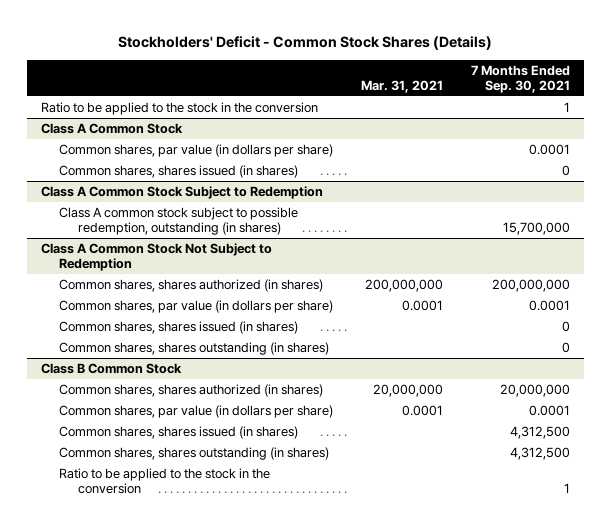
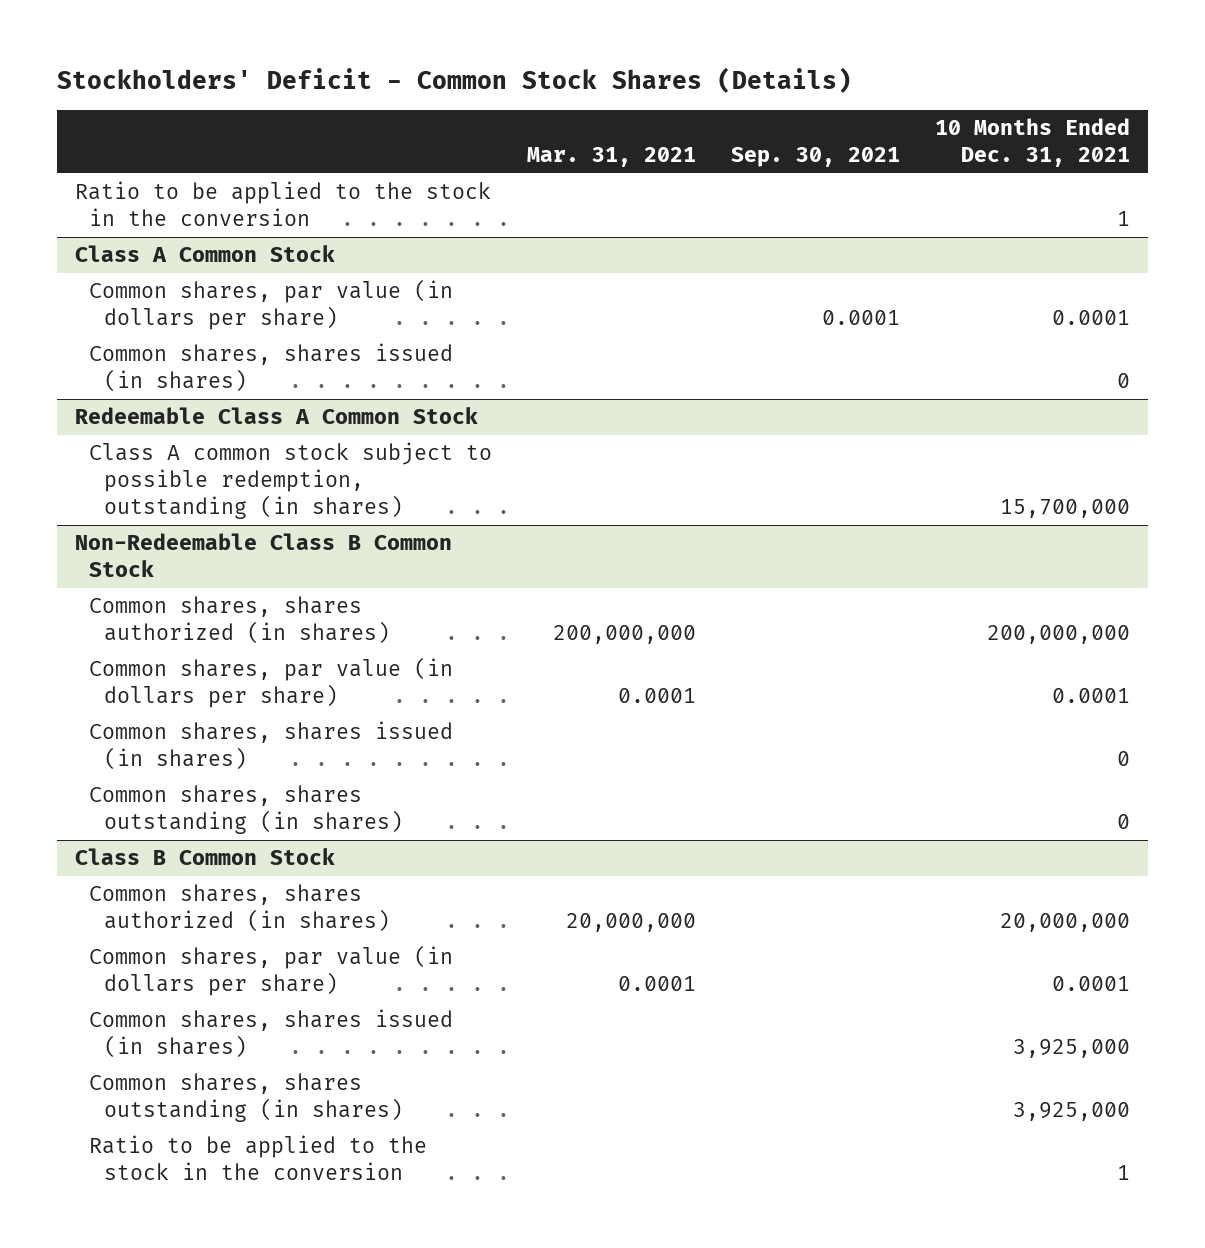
[470,64,570,93] 7 Months Ended Sep. 30, 2021 -> none
none -> [731,147,901,168] Sep. 30, 2021
none -> [935,118,1131,168] 10 Months Ended Dec. 31, 2021
[40,186,323,200] Class A Common Stock Subject to Redemption -> [74,407,478,425] Redeemable Class A Common Stock
[40,243,272,272] Class A Common Stock Not Subject to Redemption -> [74,533,452,578] Non-Redeemable Class B Common Stock

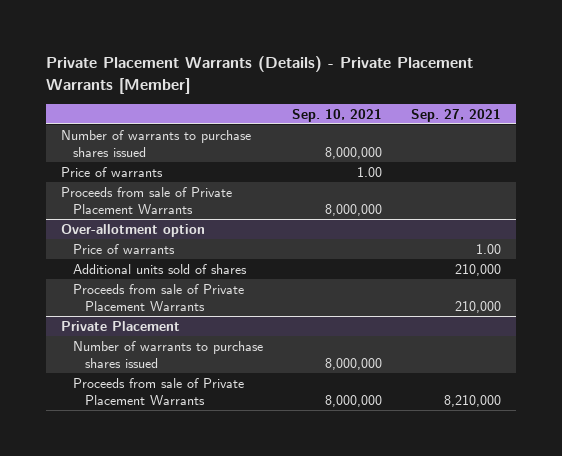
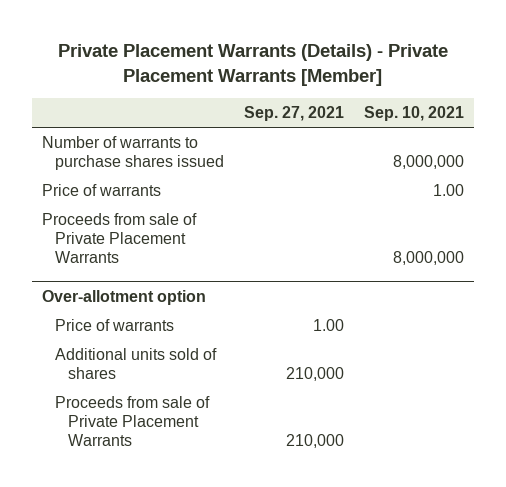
[60,321,180,332] Private Placement -> none
[72,341,263,368] Number of warrants to purchase shares issued -> none
[72,378,244,405] Proceeds from sale of Private Placement Warrants -> none

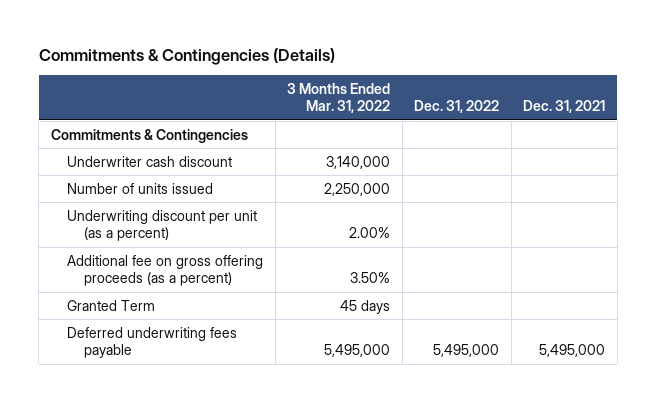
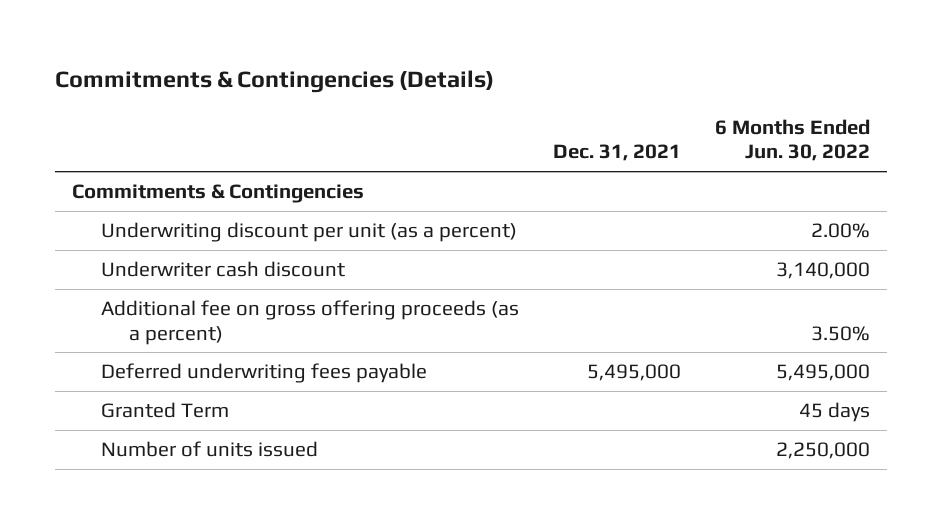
[287,82,391,114] 3 Months Ended Mar. 31, 2022 -> none
[414,100,500,114] Dec. 31, 2022 -> none
none -> [714,118,870,162] 6 Months Ended Jun. 30, 2022
[67,155,233,167] Underwriter cash discount -> [100,261,345,278] Underwriter cash discount
[67,299,156,311] Granted Term -> [100,402,229,419] Granted Term
[67,182,214,194] Number of units issued -> [100,441,318,458] Number of units issued

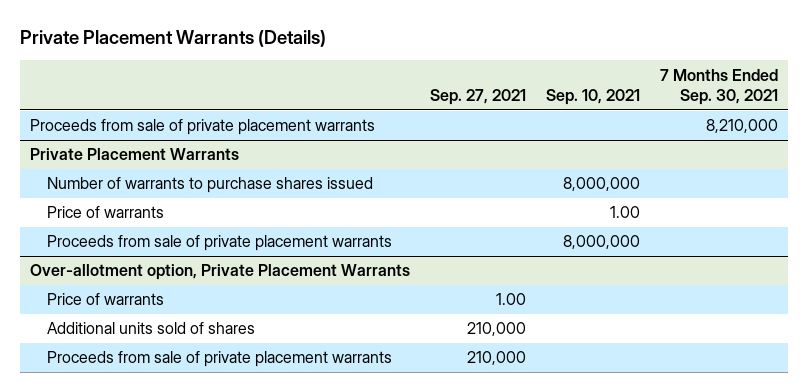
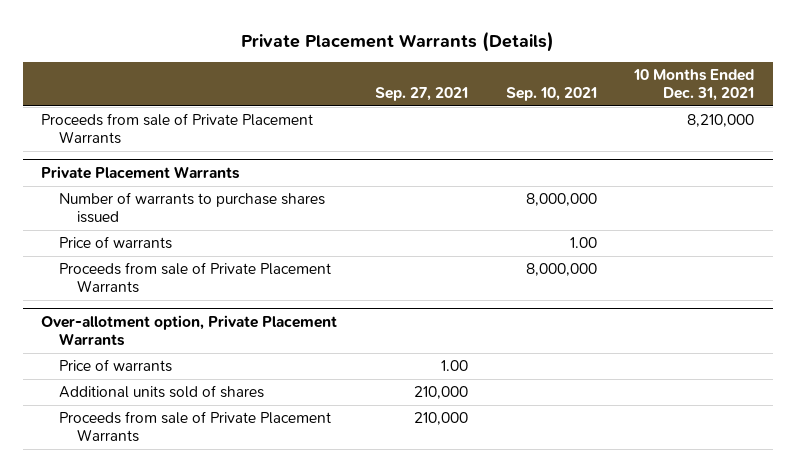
[659,68,778,105] 7 Months Ended Sep. 30, 2021 -> none
none -> [633,69,755,102] 10 Months Ended Dec. 31, 2021
[29,119,375,136] Proceeds from sale of private placement warrants -> [41,113,314,145] Proceeds from sale of Private Placement Warrants
[46,235,392,252] Proceeds from sale of private placement warrants -> [59,262,332,294] Proceeds from sale of Private Placement Warrants
[46,351,392,368] Proceeds from sale of private placement warrants -> [59,411,332,443] Proceeds from sale of Private Placement Warrants

